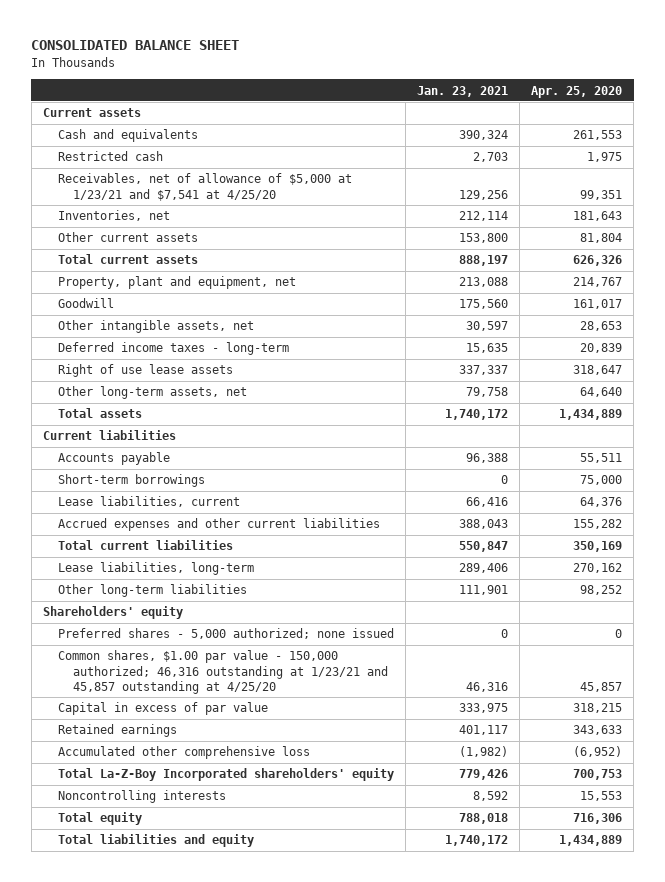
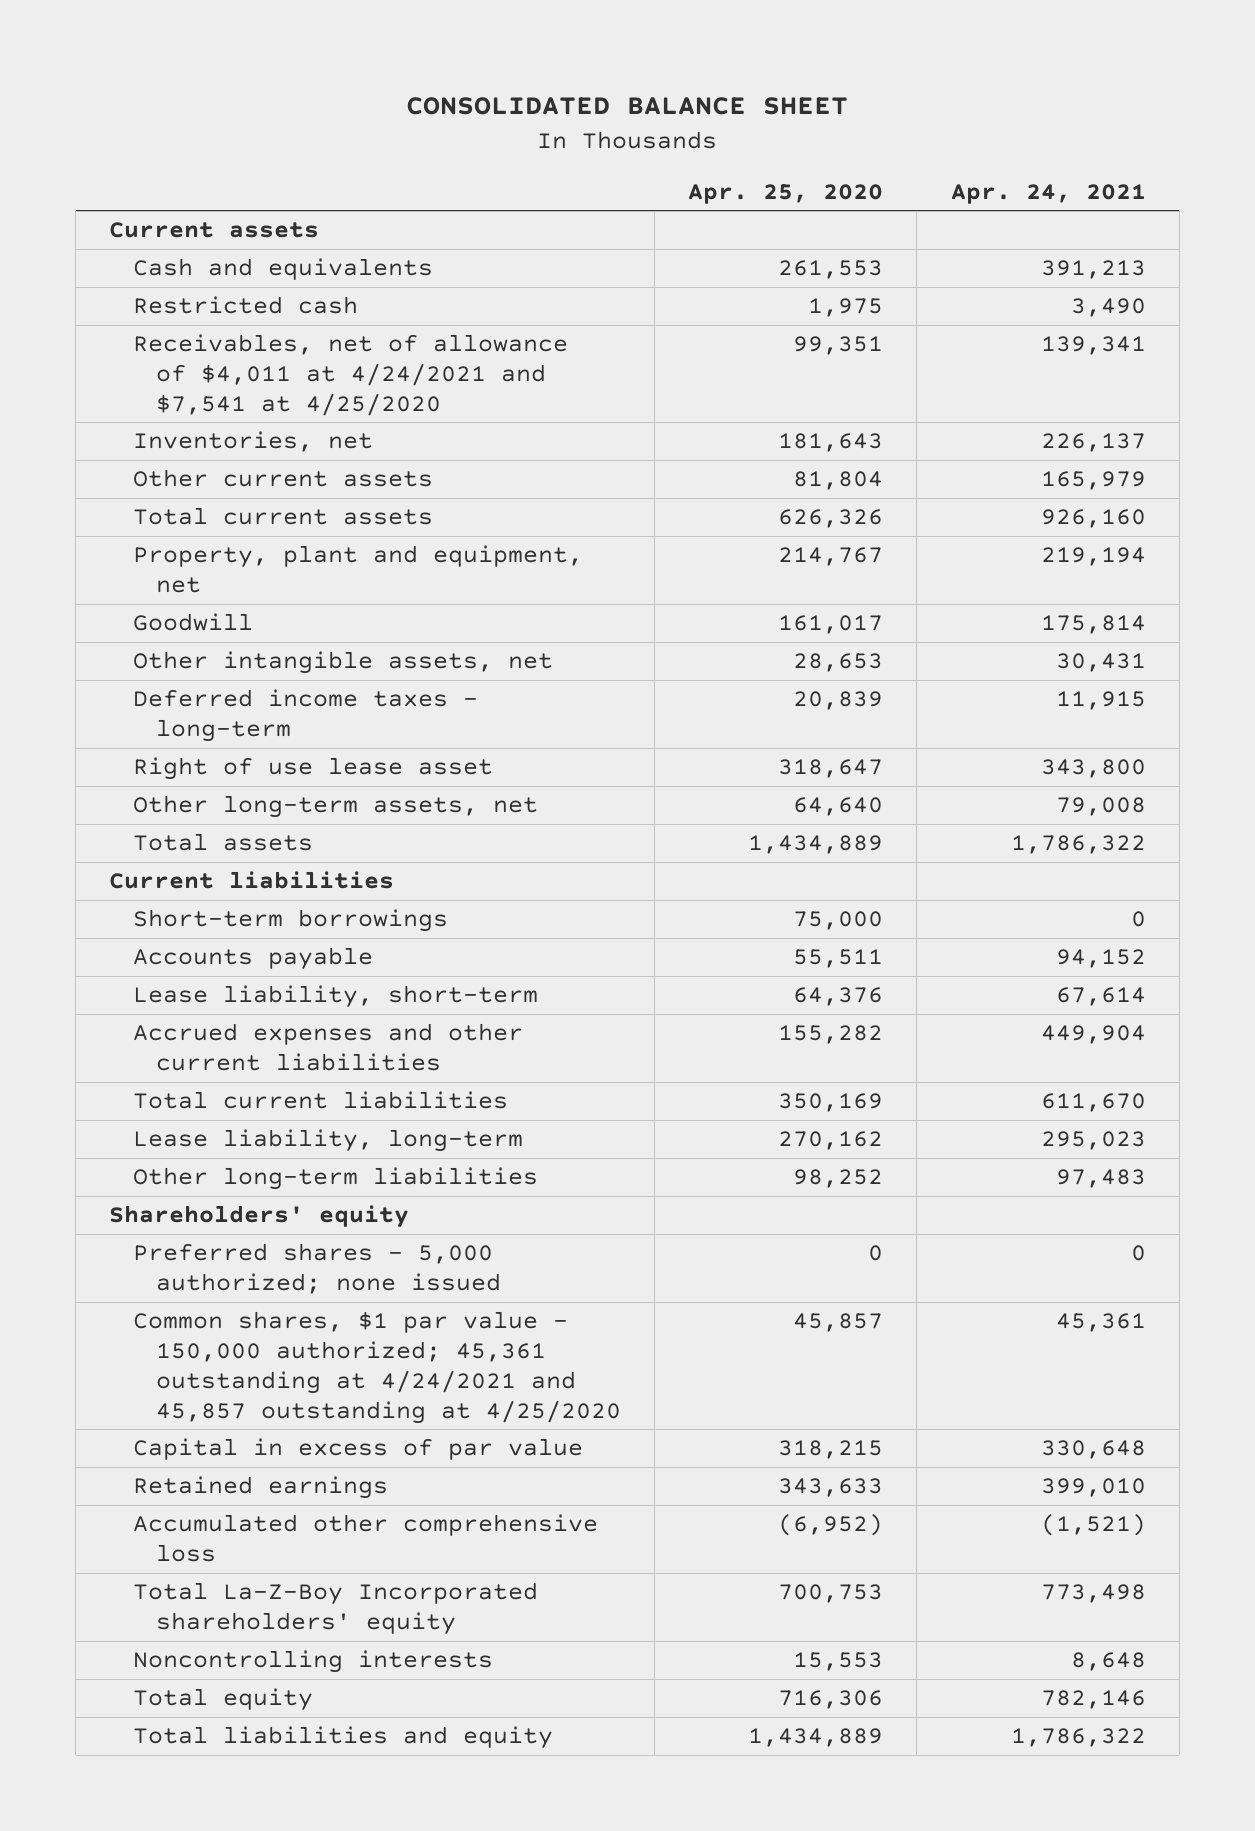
[417,85,509,97] Jan. 23, 2021 -> none
none -> [950,183,1146,204] Apr. 24, 2021
[58,173,353,201] Receivables, net of allowance of $5,000 at 1/23/21 and $7,541 at 4/25/20 -> [132,334,568,416] Receivables, net of allowance of $4,011 at 4/24/2021 and $7,541 at 4/25/2020
[58,364,234,378] Right of use lease assets -> [132,757,493,781] Right of use lease asset
[58,452,171,466] Accounts payable -> [132,947,373,971] Accounts payable
[58,496,241,508] Lease liabilities, current -> [132,985,538,1009] Lease liability, short-term
[58,562,255,576] Lease liabilities, long-term -> [132,1129,523,1153] Lease liability, long-term
[58,650,389,694] Common shares, $1.00 par value - 150,000 authorized; 46,316 outstanding at 1/23/21 and 45,857 outstanding at 4/25/20 -> [132,1311,621,1424] Common shares, $1 par value - 150,000 authorized; 45,361 outstanding at 4/24/2021 and 45,857 outstanding at 4/25/2020

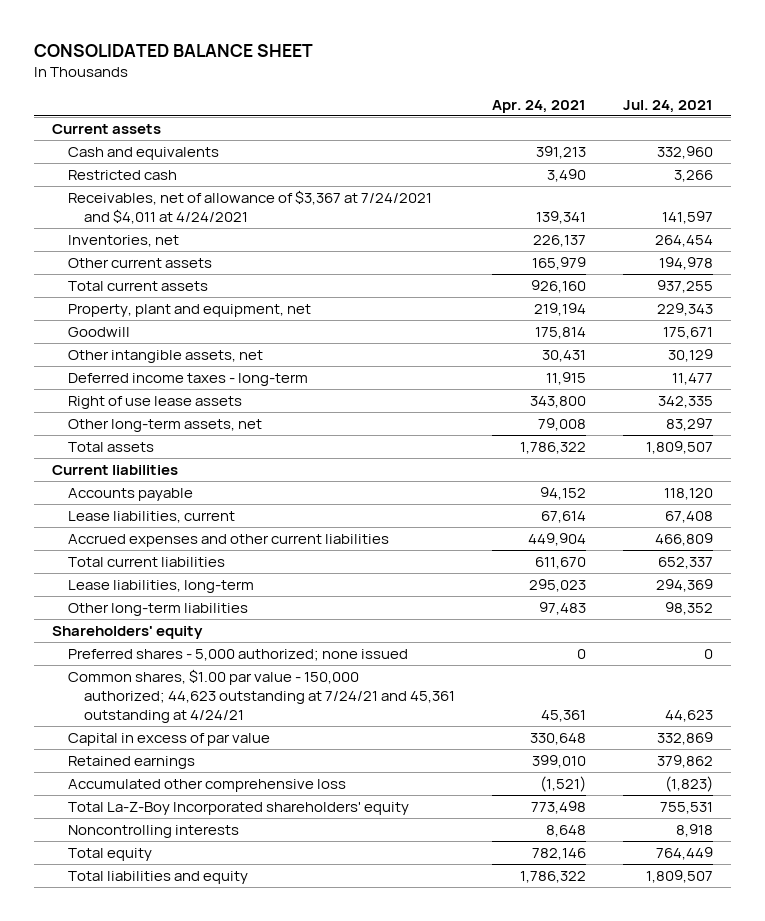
[688,183,884,204] Apr. 25, 2020 -> none
none -> [622,99,713,113] Jul. 24, 2021
[132,334,568,416] Receivables, net of allowance of $4,011 at 4/24/2021 and $7,541 at 4/25/2020 -> [68,190,433,225] Receivables, net of allowance of $3,367 at 7/24/2021 and $4,011 at 4/24/2021
[132,757,493,781] Right of use lease asset -> [68,396,243,410] Right of use lease assets
[132,909,448,933] Short-term borrowings -> none
[132,985,538,1009] Lease liability, short-term -> [68,511,236,524] Lease liabilities, current
[132,1129,523,1153] Lease liability, long-term -> [68,580,255,594] Lease liabilities, long-term
[132,1311,621,1424] Common shares, $1 par value - 150,000 authorized; 45,361 outstanding at 4/24/2021 and 45,857 outstanding at 4/25/2020 -> [68,669,456,724] Common shares, $1.00 par value - 150,000 authorized; 44,623 outstanding at 7/24/21 and 45,361 outstanding at 4/24/21

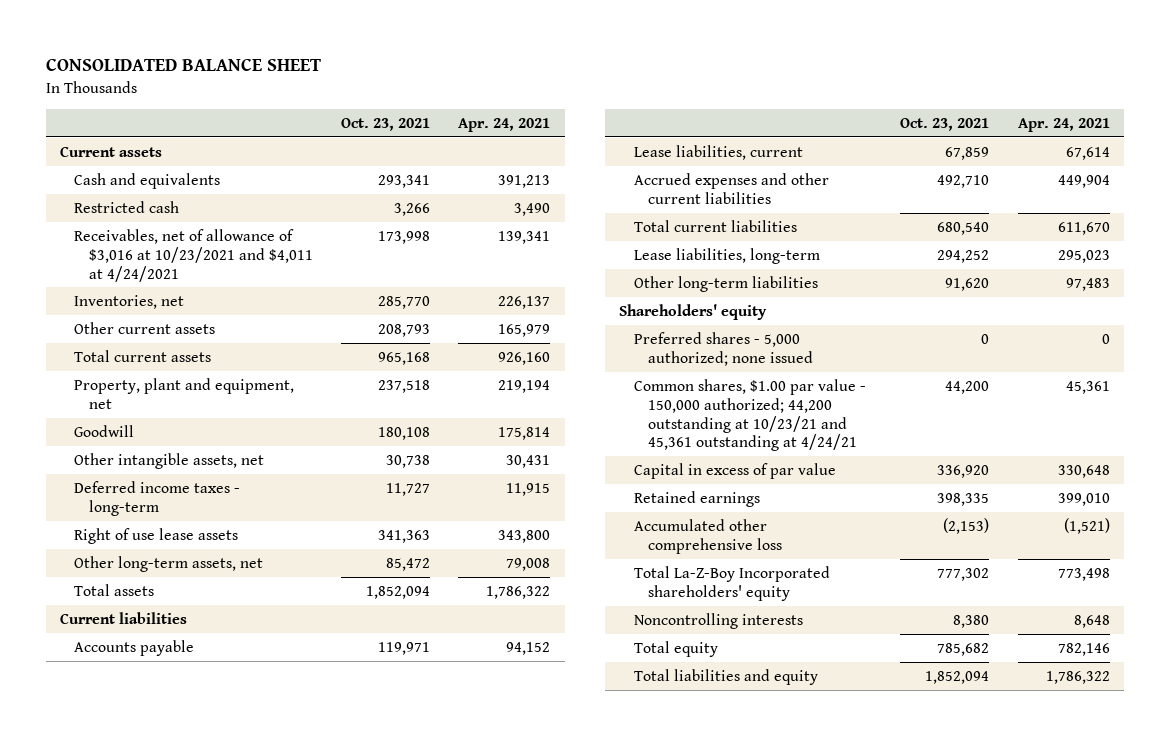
[622,99,713,113] Jul. 24, 2021 -> none
none -> [340,117,430,131] Oct. 23, 2021
[68,190,433,225] Receivables, net of allowance of $3,367 at 7/24/2021 and $4,011 at 4/24/2021 -> [74,228,313,282] Receivables, net of allowance of $3,016 at 10/23/2021 and $4,011 at 4/24/2021
[68,669,456,724] Common shares, $1.00 par value - 150,000 authorized; 44,623 outstanding at 7/24/21 and 45,361 outstanding at 4/24/21 -> [633,378,866,452] Common shares, $1.00 par value - 150,000 authorized; 44,200 outstanding at 10/23/21 and 45,361 outstanding at 4/24/21

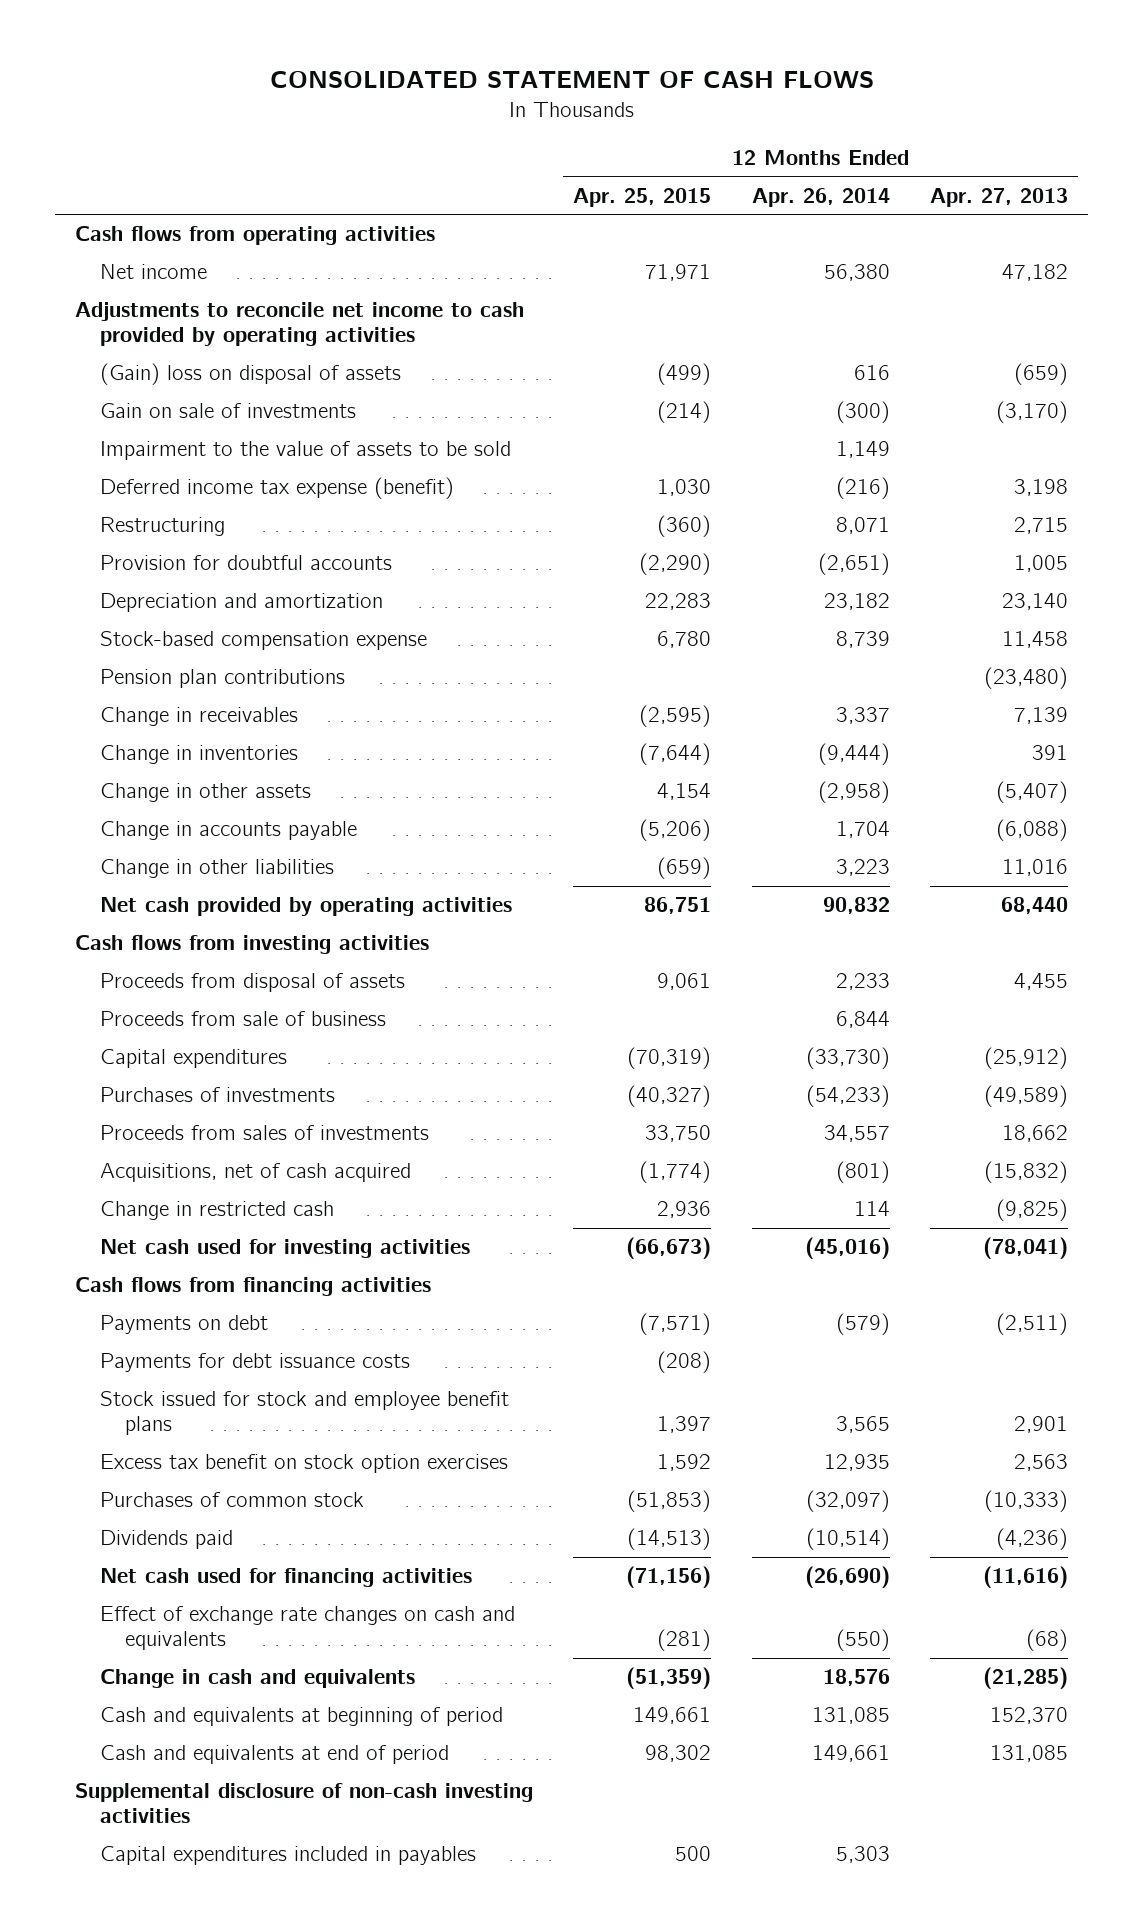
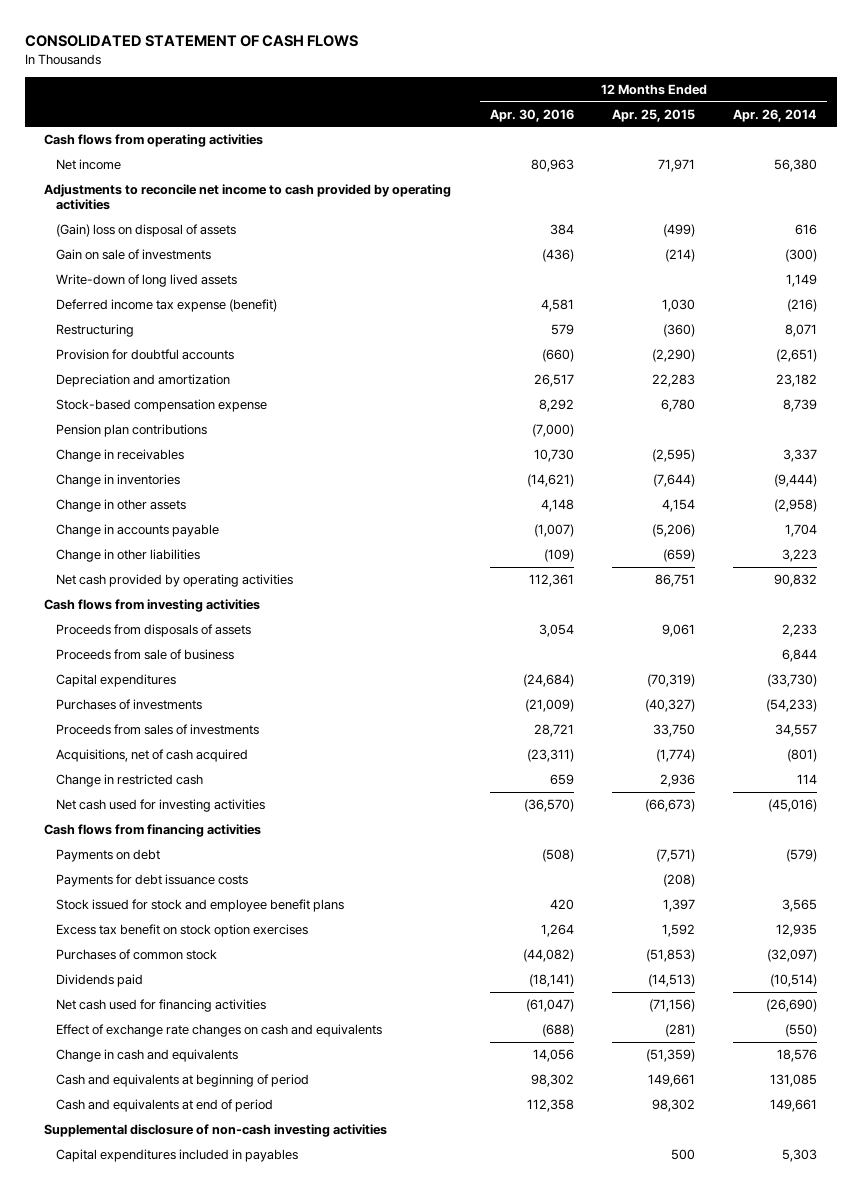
[930,187,1069,207] Apr. 27, 2013 -> none
none -> [489,108,574,122] Apr. 30, 2016
[100,441,512,461] Impairment to the value of assets to be sold -> [55,274,237,288] Write-down of long lived assets
[100,973,406,993] Proceeds from disposal of assets -> [55,624,251,638] Proceeds from disposals of assets

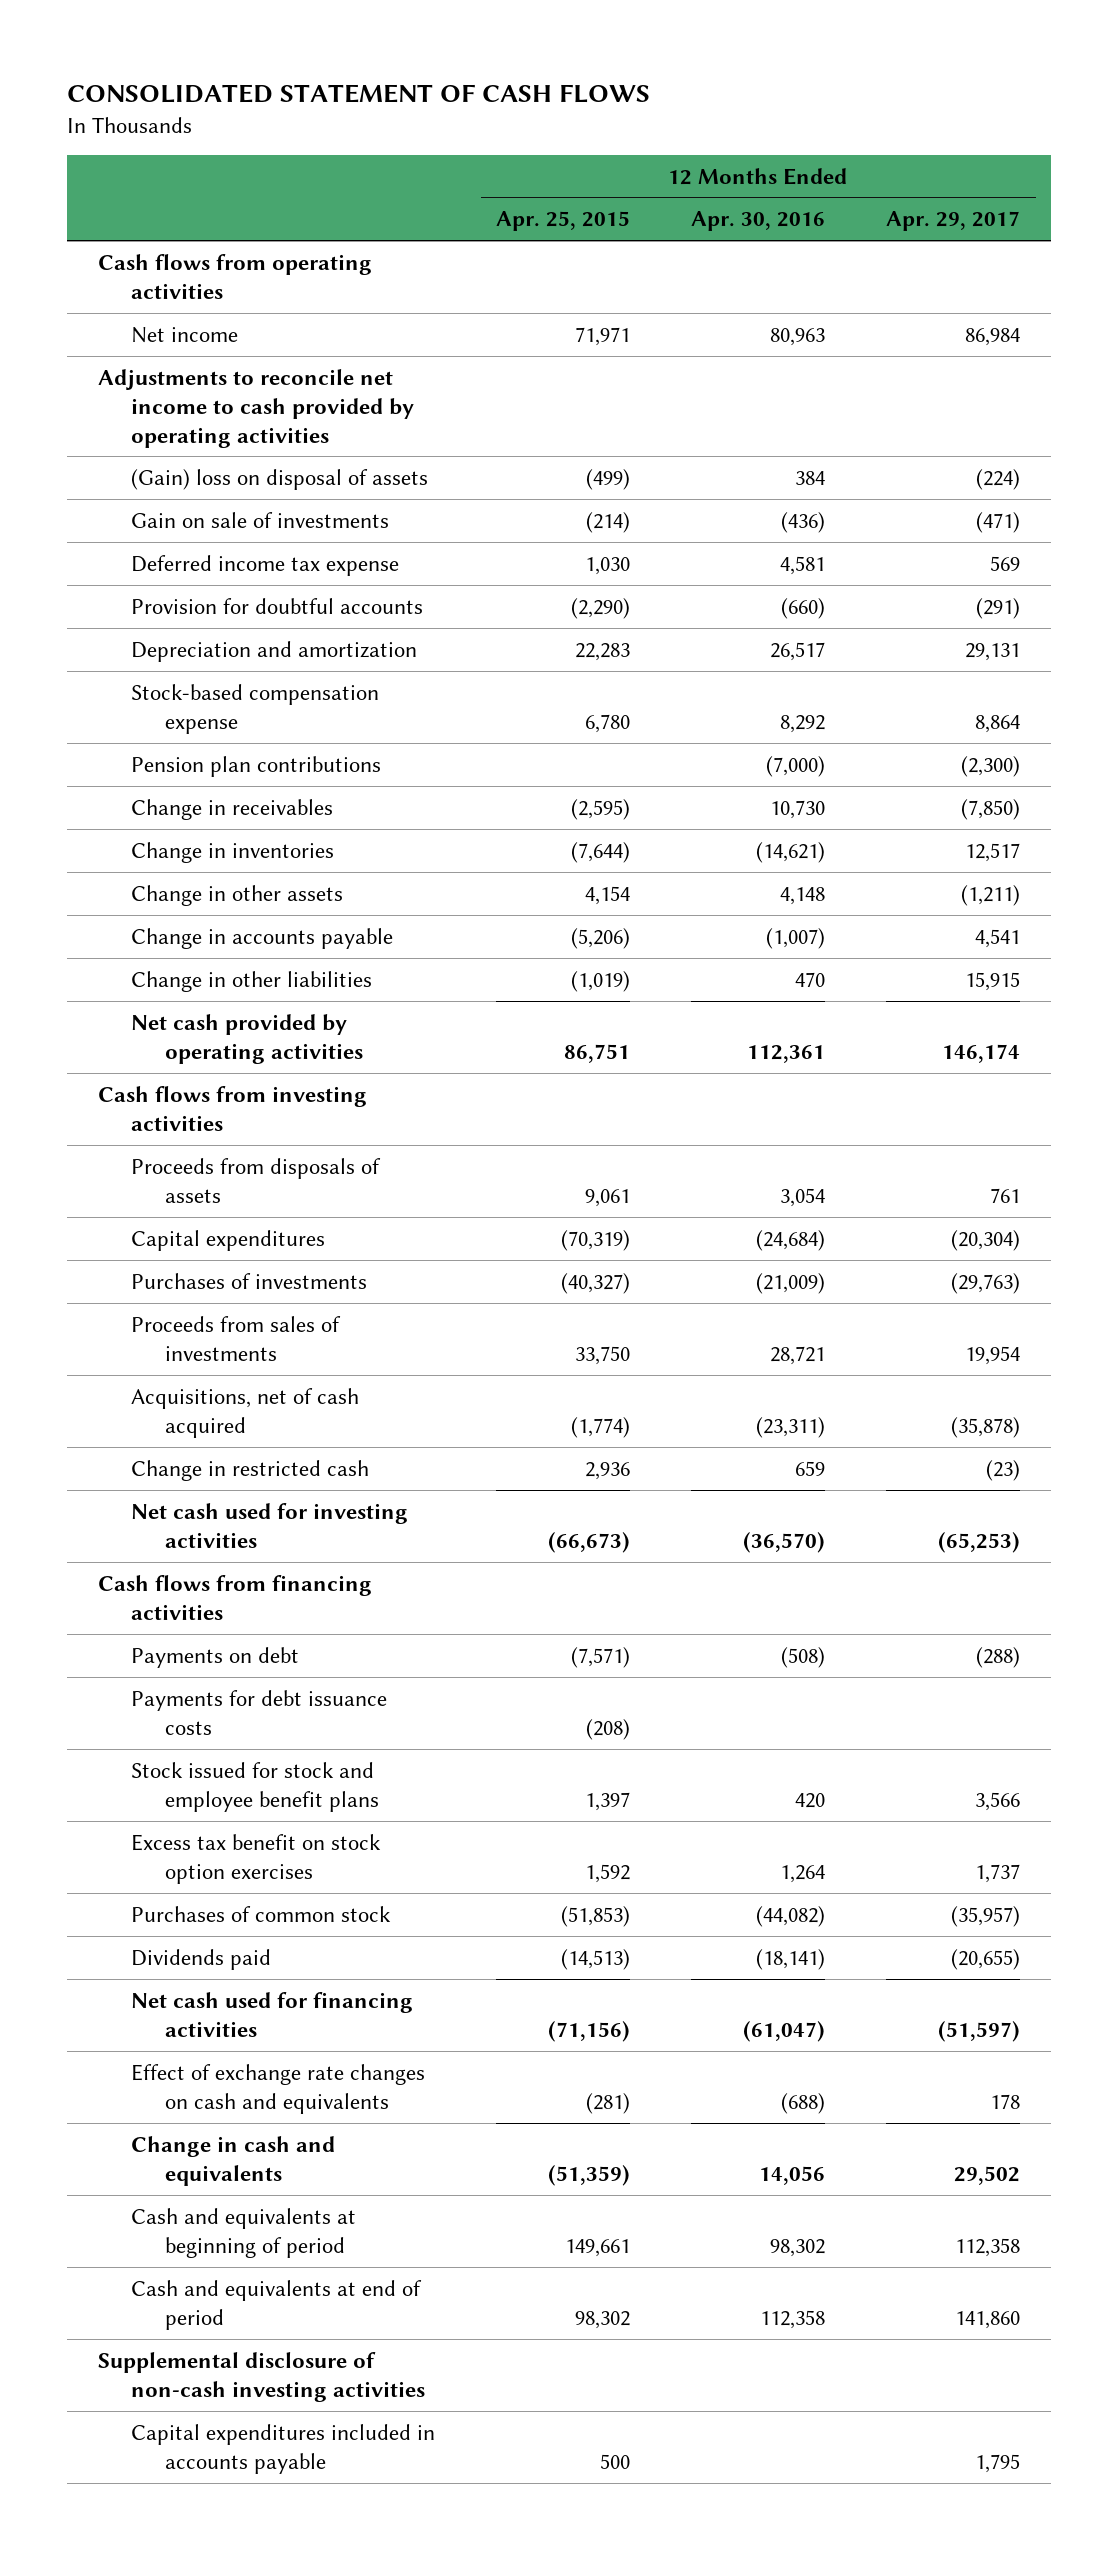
[733,108,818,122] Apr. 26, 2014 -> none
none -> [886,211,1021,232] Apr. 29, 2017
[55,274,237,288] Write-down of long lived assets -> none
[55,324,134,338] Restructuring -> none
[55,299,277,313] Deferred income tax expense (benefit) -> [131,554,400,576] Deferred income tax expense
[543,549,574,563] (109) -> [795,971,826,987] 470
[663,549,696,563] (659) -> [571,970,631,992] (1,019)
[55,649,234,661] Proceeds from sale of business -> none
[55,1149,298,1163] Capital expenditures included in payables -> [131,2423,436,2474] Capital expenditures included in accounts payable

